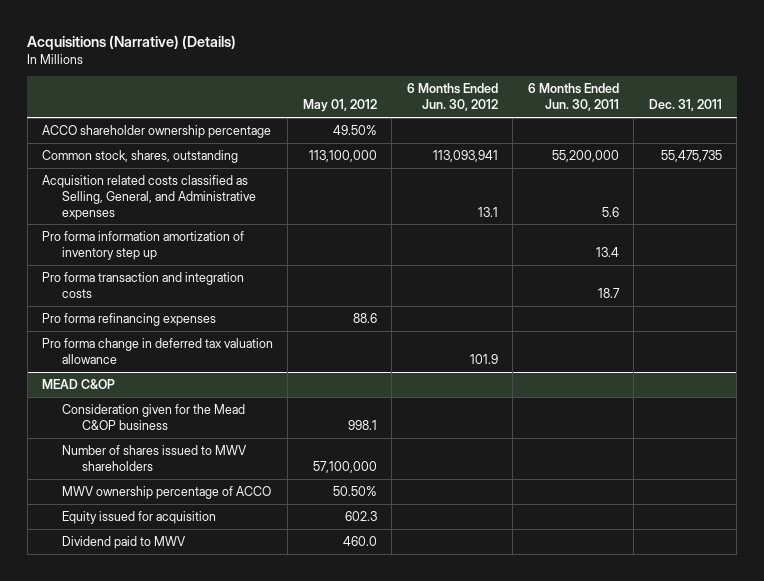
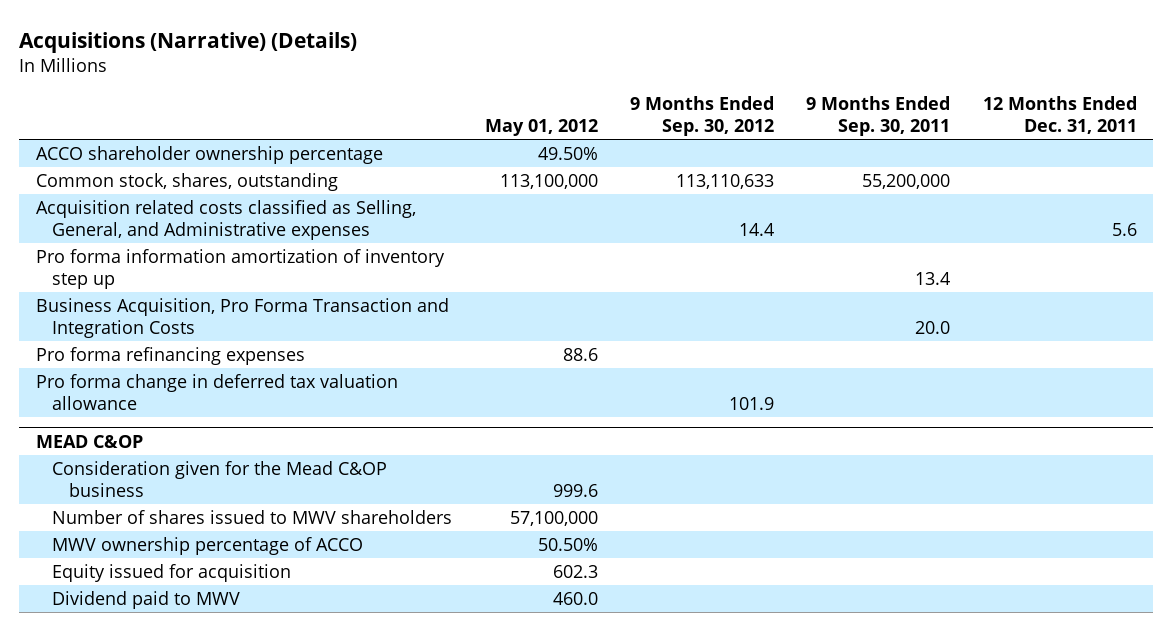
[406,83,498,112] 6 Months Ended Jun. 30, 2012 -> none
[527,83,619,112] 6 Months Ended Jun. 30, 2011 -> none
[648,99,722,112] Dec. 31, 2011 -> none
none -> [630,96,775,136] 9 Months Ended Sep. 30, 2012
none -> [806,96,951,136] 9 Months Ended Sep. 30, 2011
none -> [982,96,1137,134] 12 Months Ended Dec. 31, 2011
[41,271,244,298] Pro forma transaction and integration costs -> [35,298,449,338] Business Acquisition, Pro Forma Transaction and Integration Costs
[347,419,377,430] 998.1 -> [552,483,598,497] 999.6

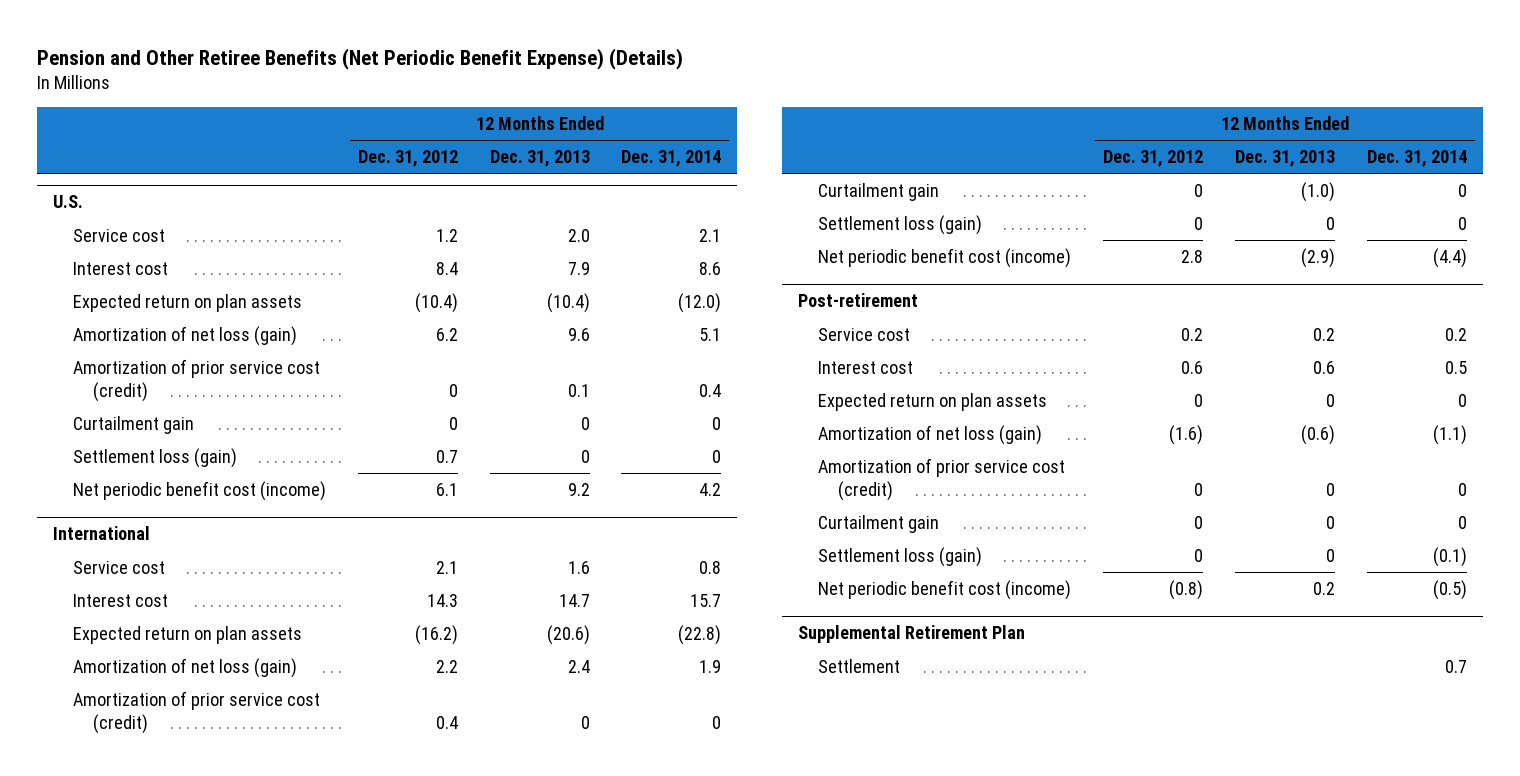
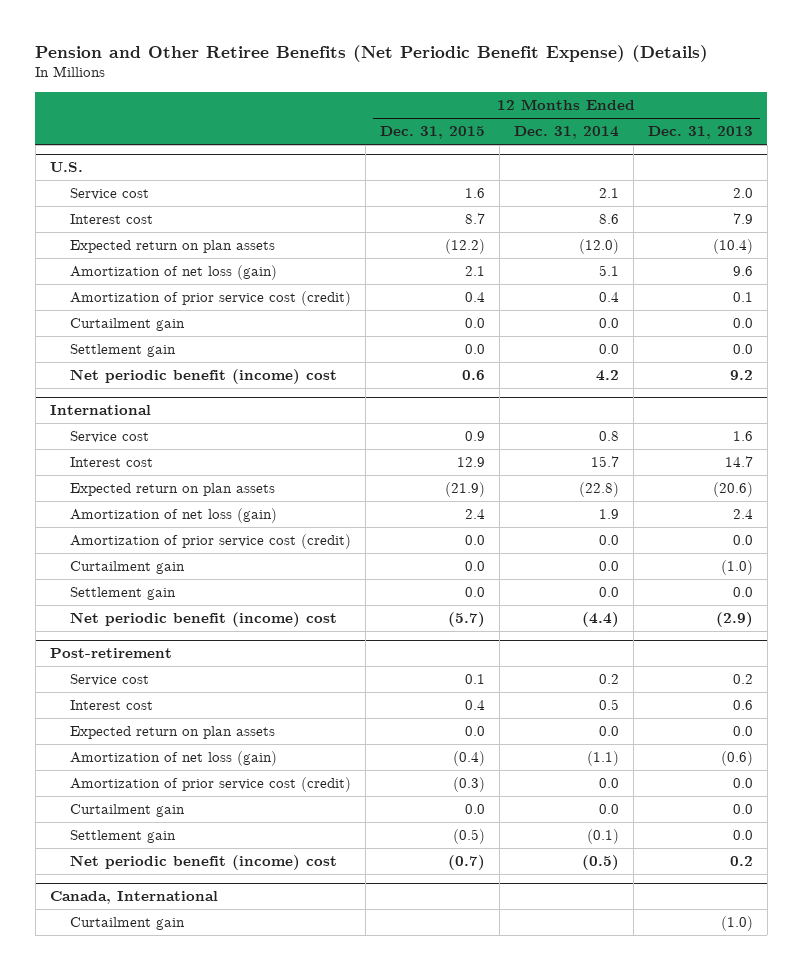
[357,149,458,167] Dec. 31, 2012 -> none
none -> [380,126,486,140] Dec. 31, 2015
[580,416,590,430] 0 -> [732,318,753,329] 0.0
[712,416,722,430] 0 -> [598,318,619,329] 0.0
[72,447,237,468] Settlement loss (gain) -> [70,344,177,358] Settlement gain
[580,449,590,463] 0 -> [732,344,753,355] 0.0
[712,449,722,463] 0 -> [598,344,619,355] 0.0
[72,480,326,501] Net periodic benefit cost (income) -> [70,369,338,385] Net periodic benefit (income) cost
[580,716,590,730] 0 -> [732,535,753,546] 0.0
[712,716,722,730] 0 -> [598,535,619,546] 0.0
[1457,183,1467,197] 0 -> [598,561,619,572] 0.0
[818,214,983,235] Settlement loss (gain) -> [70,587,177,601] Settlement gain
[1325,216,1335,230] 0 -> [732,587,753,598] 0.0
[1457,216,1467,230] 0 -> [598,587,619,598] 0.0
[818,247,1072,268] Net periodic benefit cost (income) -> [70,612,338,628] Net periodic benefit (income) cost
[1325,393,1335,407] 0 -> [732,726,753,737] 0.0
[1457,393,1467,407] 0 -> [598,726,619,737] 0.0
[798,625,1026,644] Supplemental Retirement Plan -> none
[818,658,901,673] Settlement -> none
[1325,483,1335,497] 0 -> [732,778,753,789] 0.0
[1457,483,1467,497] 0 -> [598,778,619,789] 0.0
[1325,515,1335,529] 0 -> [732,804,753,815] 0.0
[1457,515,1467,529] 0 -> [598,804,619,815] 0.0
[818,546,983,567] Settlement loss (gain) -> [70,830,177,844] Settlement gain
[1325,548,1335,562] 0 -> [732,830,753,841] 0.0
[818,579,1072,600] Net periodic benefit cost (income) -> [70,855,338,871] Net periodic benefit (income) cost
none -> [49,891,218,905] Canada, International
none -> [70,917,186,931] Curtailment gain

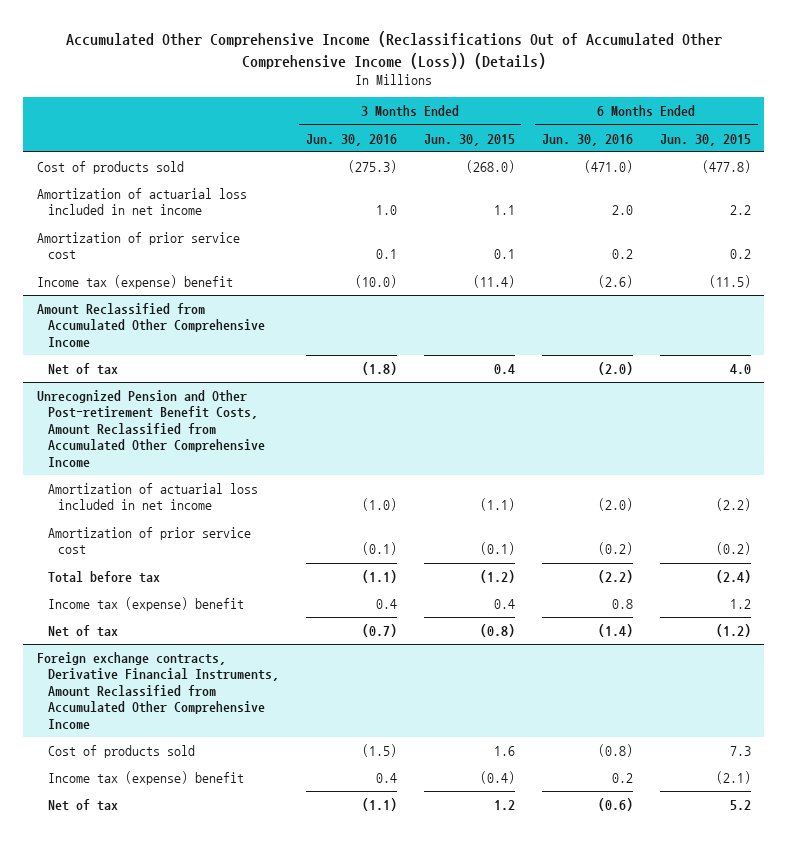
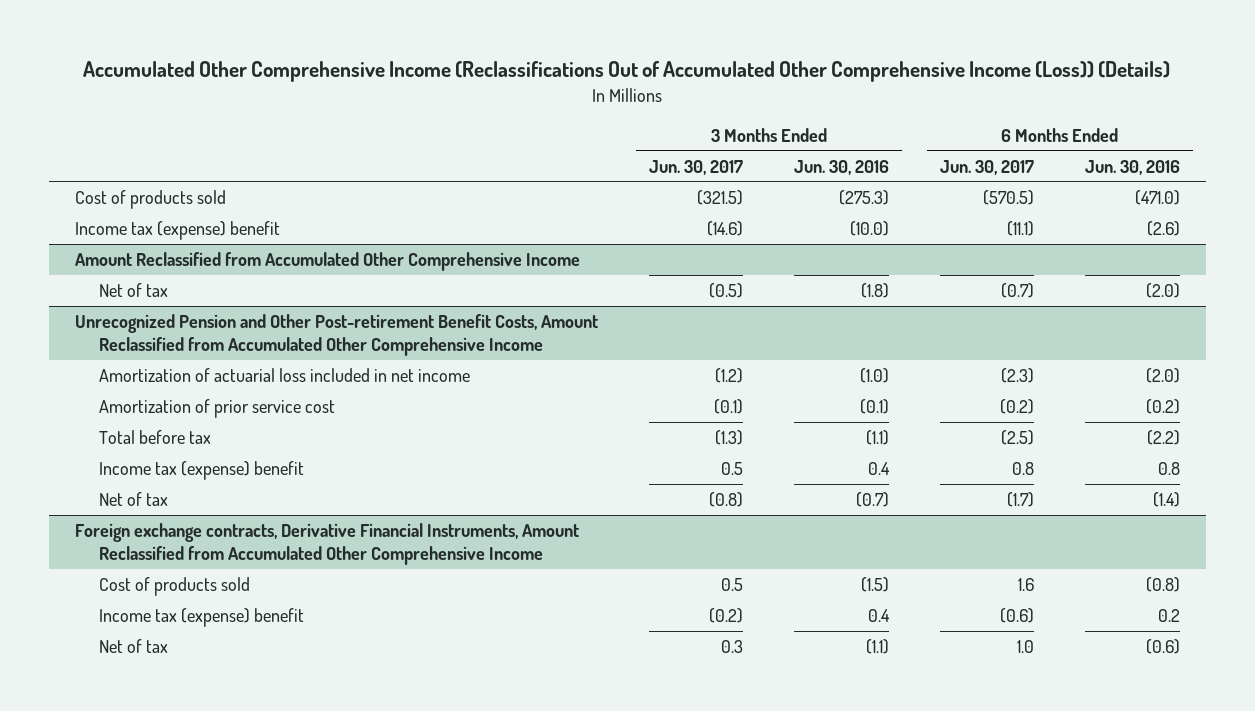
[423,133,515,146] Jun. 30, 2015 -> none
[659,133,751,146] Jun. 30, 2015 -> none
none -> [648,159,743,175] Jun. 30, 2017
none -> [939,159,1034,175] Jun. 30, 2017
[37,187,248,216] Amortization of actuarial loss included in net income -> none
[37,231,241,260] Amortization of prior service cost -> none

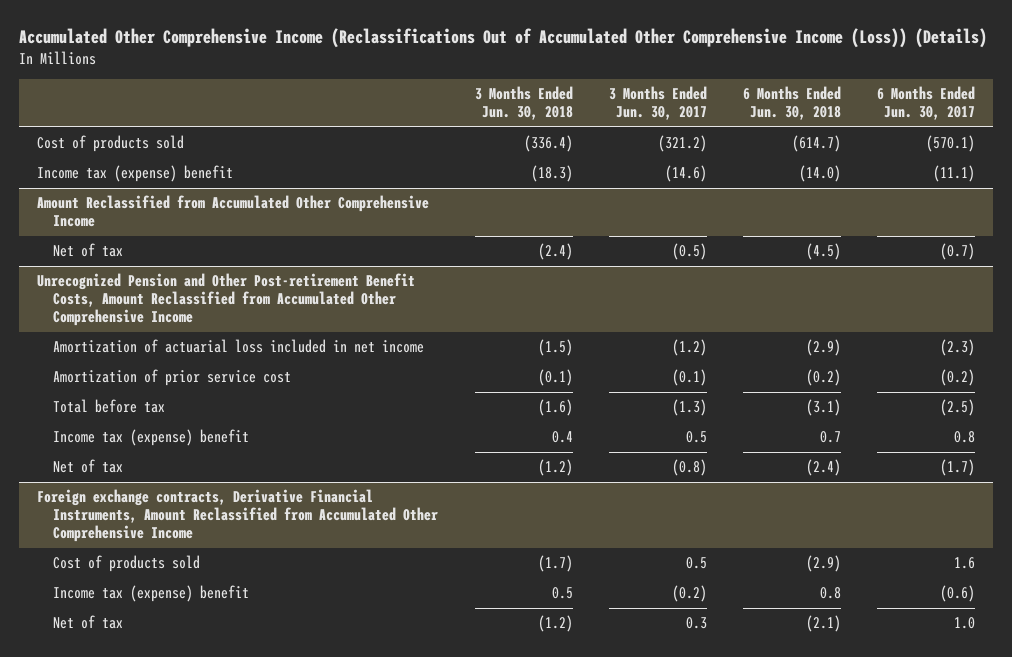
[793,159,889,175] Jun. 30, 2016 -> none
[1085,159,1181,175] Jun. 30, 2016 -> none
none -> [474,86,573,121] 3 Months Ended Jun. 30, 2018
none -> [742,86,841,121] 6 Months Ended Jun. 30, 2018
[696,189,743,205] (321.5) -> [657,135,707,153] (321.2)
[982,189,1034,205] (570.5) -> [926,135,976,153] (570.1)

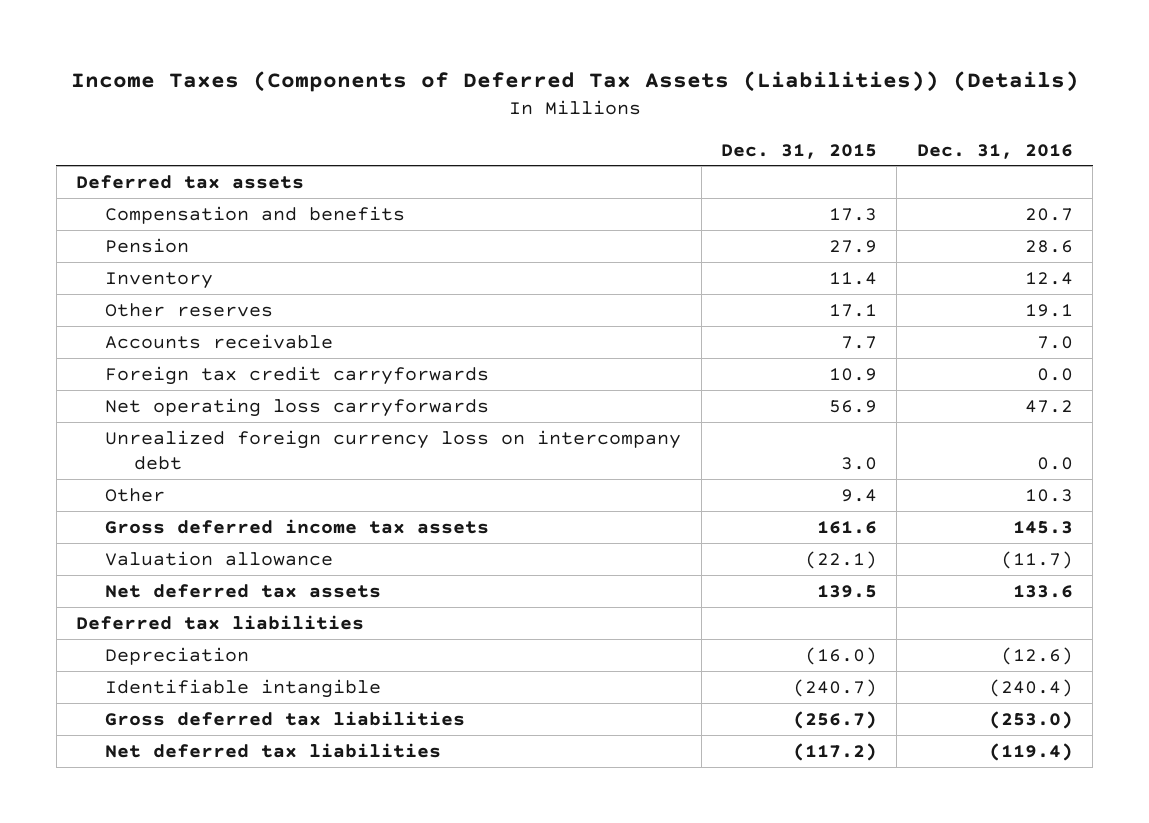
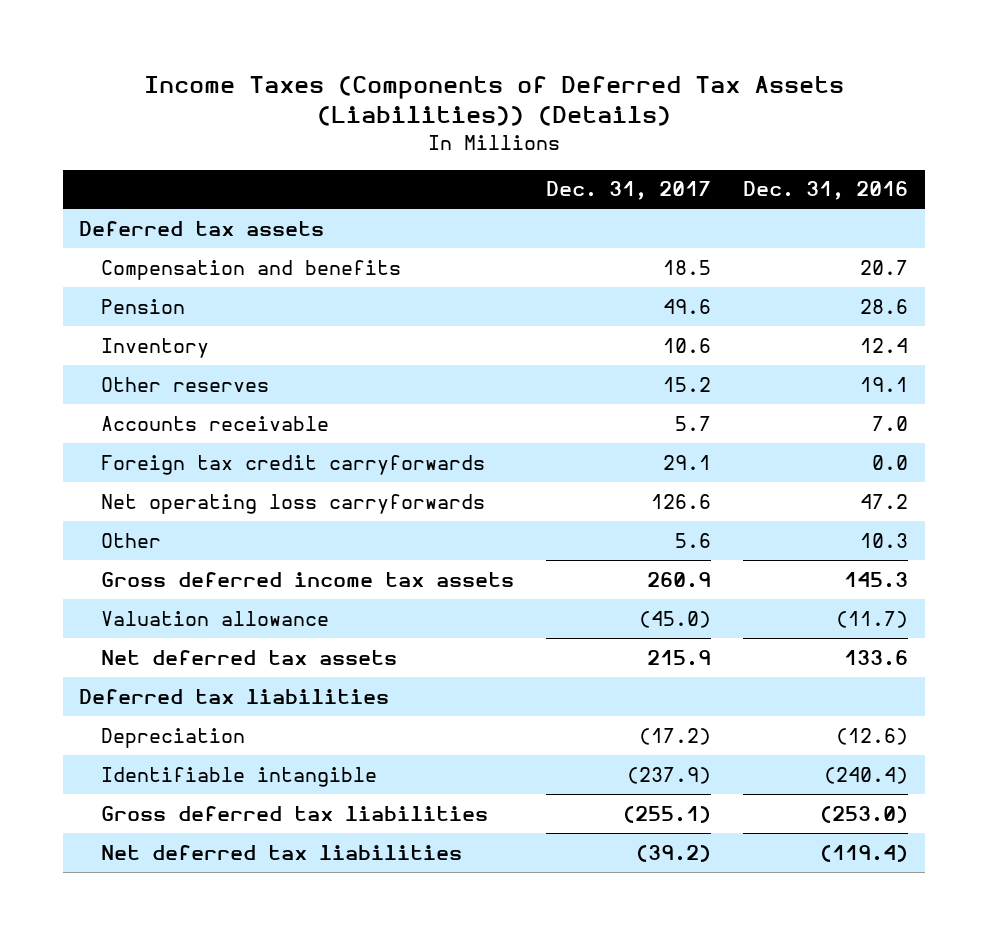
[720,143,877,159] Dec. 31, 2015 -> none
none -> [546,181,712,201] Dec. 31, 2017
[105,429,682,471] Unrealized foreign currency loss on intercompany debt -> none

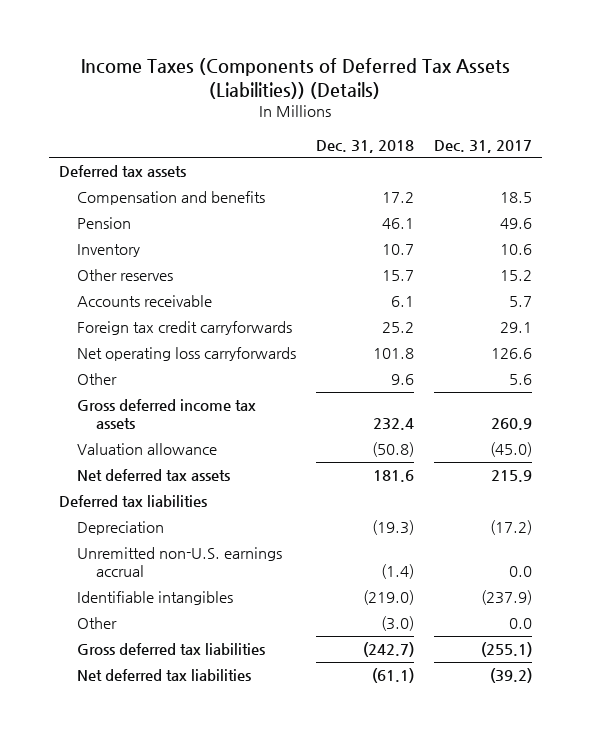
[743,181,909,201] Dec. 31, 2016 -> none
none -> [316,139,415,153] Dec. 31, 2018
none -> [77,547,283,578] Unremitted non-U.S. earnings accrual
[101,766,378,787] Identifiable intangible -> [77,591,234,606] Identifiable intangibles
none -> [77,617,118,630] Other

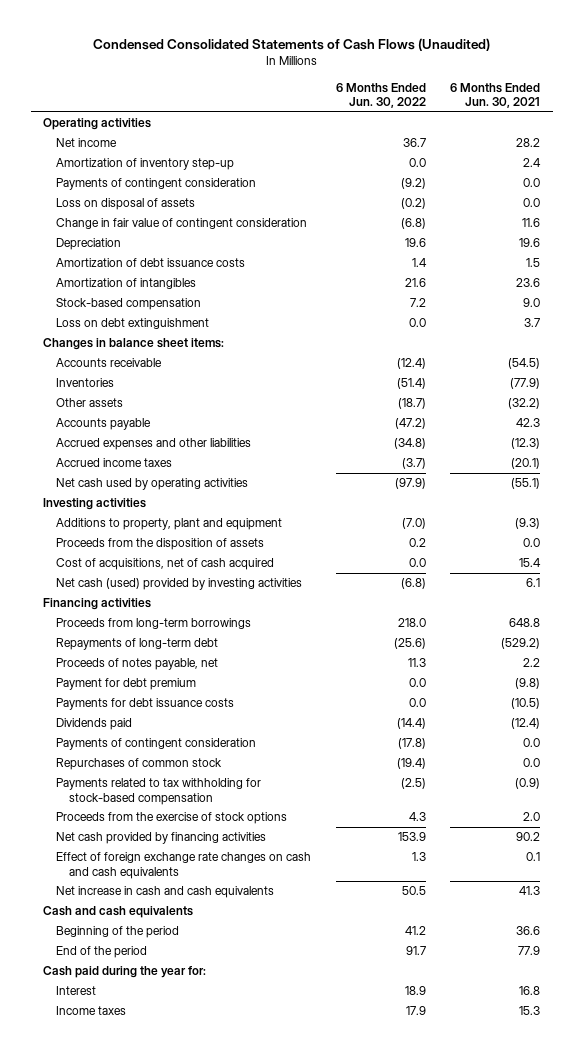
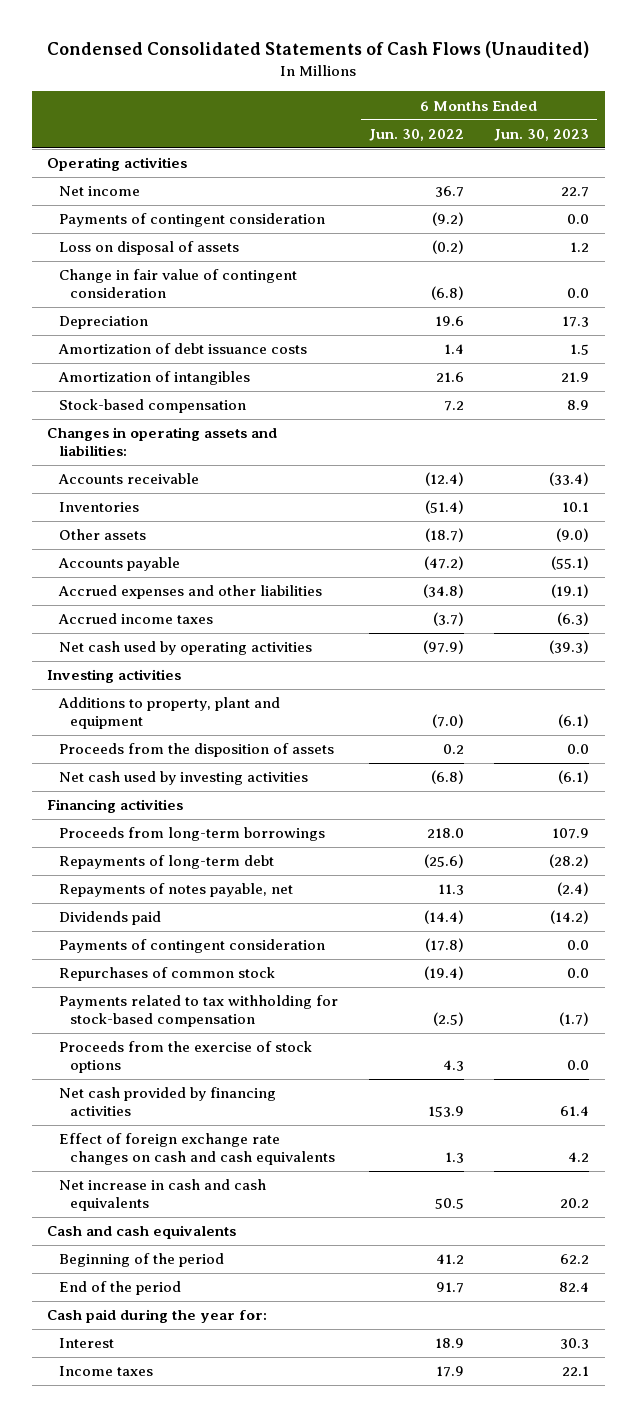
[450,82,541,108] 6 Months Ended Jun. 30, 2021 -> none
none -> [494,128,590,141] Jun. 30, 2023
[56,158,235,171] Amortization of inventory step-up -> none
[56,318,210,330] Loss on debt extinguishment -> none
[43,338,225,351] Changes in balance sheet items: -> [47,427,278,457] Changes in operating assets and liabilities:
[56,558,275,571] Cost of acquisitions, net of cash acquired -> none
[56,578,303,591] Net cash (used) provided by investing activities -> [58,771,308,786] Net cash used by investing activities
[56,678,197,691] Payment for debt premium -> none
[56,698,235,711] Payments for debt issuance costs -> none
[56,658,219,671] Proceeds of notes payable, net -> [58,883,293,898] Repayments of notes payable, net

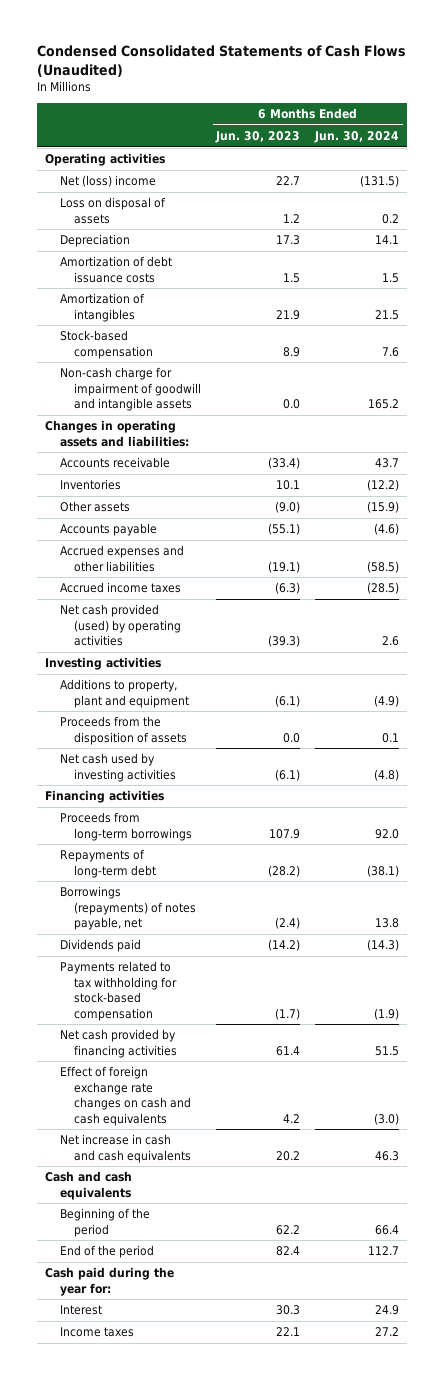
[368,128,464,141] Jun. 30, 2022 -> none
none -> [314,131,400,144] Jun. 30, 2024
[58,213,325,228] Payments of contingent consideration -> none
[58,186,140,197] Net income -> [59,175,156,188] Net (loss) income
[58,269,297,299] Change in fair value of contingent consideration -> none
none -> [59,367,202,412] Non-cash charge for impairment of goodwill and intangible assets
[58,641,312,656] Net cash used by operating activities -> [59,604,182,647] Net cash provided (used) by operating activities
[58,883,293,898] Repayments of notes payable, net -> [59,886,197,931] Borrowings (repayments) of notes payable, net
[58,939,325,954] Payments of contingent consideration -> none
[58,967,275,982] Repurchases of common stock -> none
[58,1041,312,1074] Proceeds from the exercise of stock options -> none

